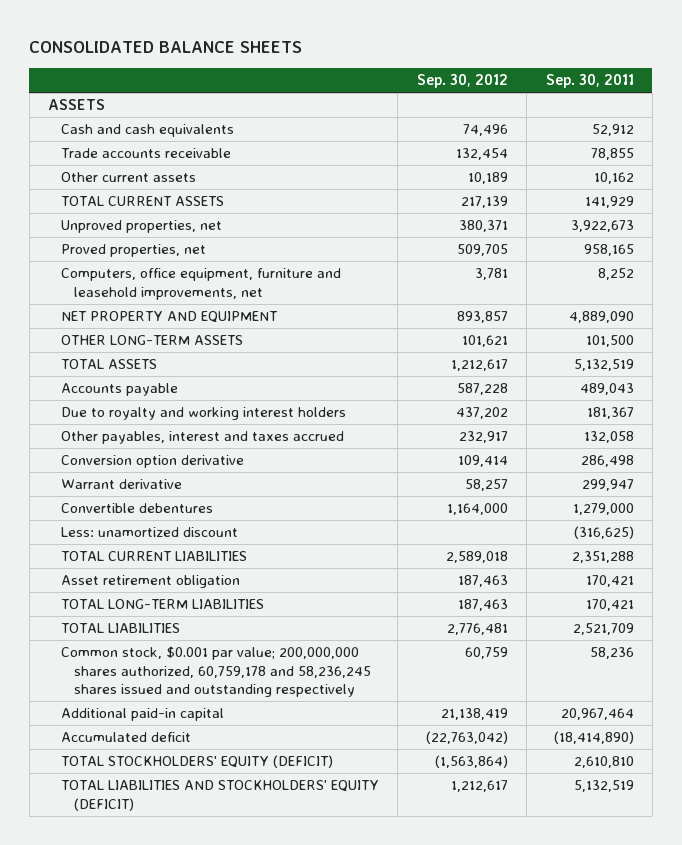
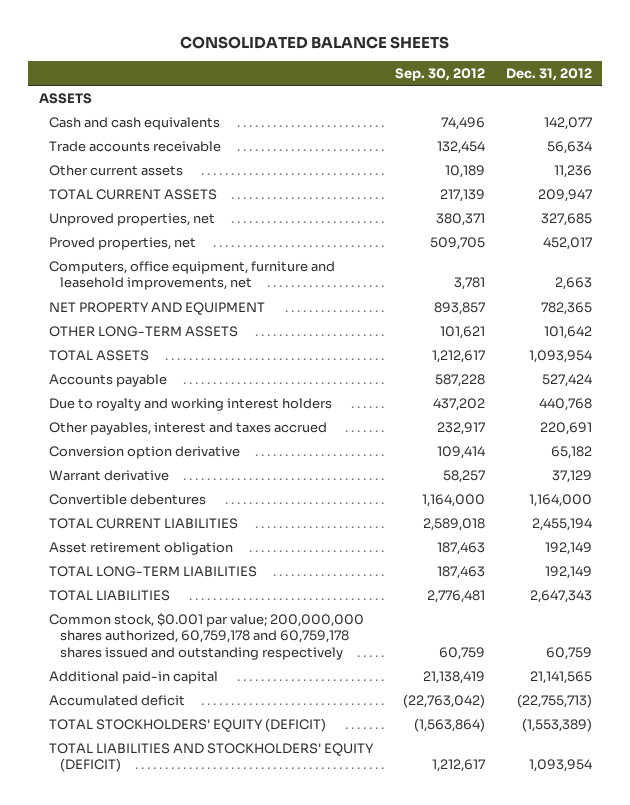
[545,74,634,89] Sep. 30, 2011 -> none
none -> [505,67,592,81] Dec. 31, 2012
[61,527,239,538] Less: unamortized discount -> none
[61,646,371,698] Common stock, $0.001 par value; 200,000,000 shares authorized, 60,759,178 and 58,236,245 shares issued and outstanding respectively -> [49,612,365,660] Common stock, $0.001 par value; 200,000,000 shares authorized, 60,759,178 and 60,759,178 shares issued and outstanding respectively

